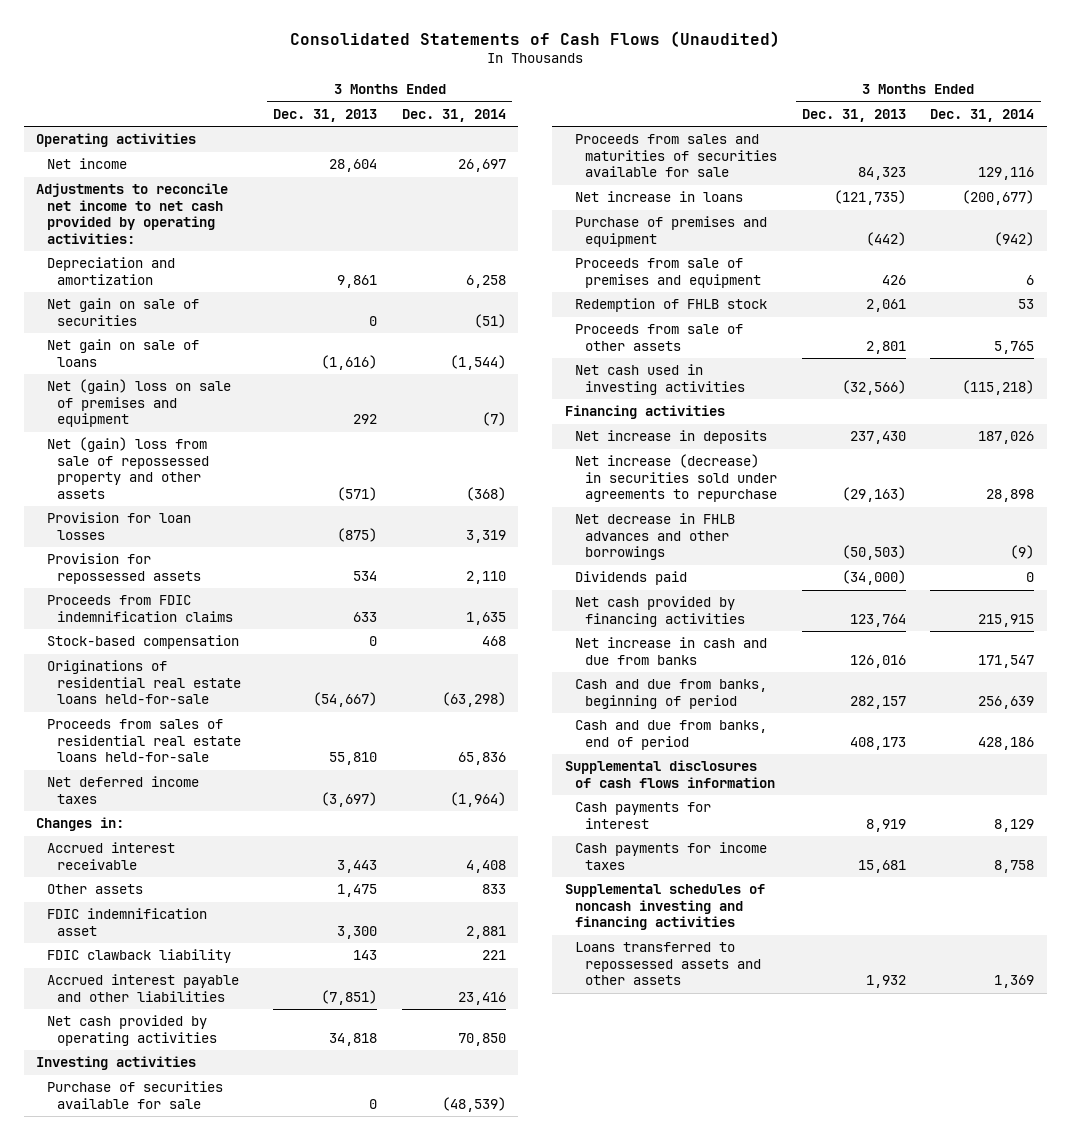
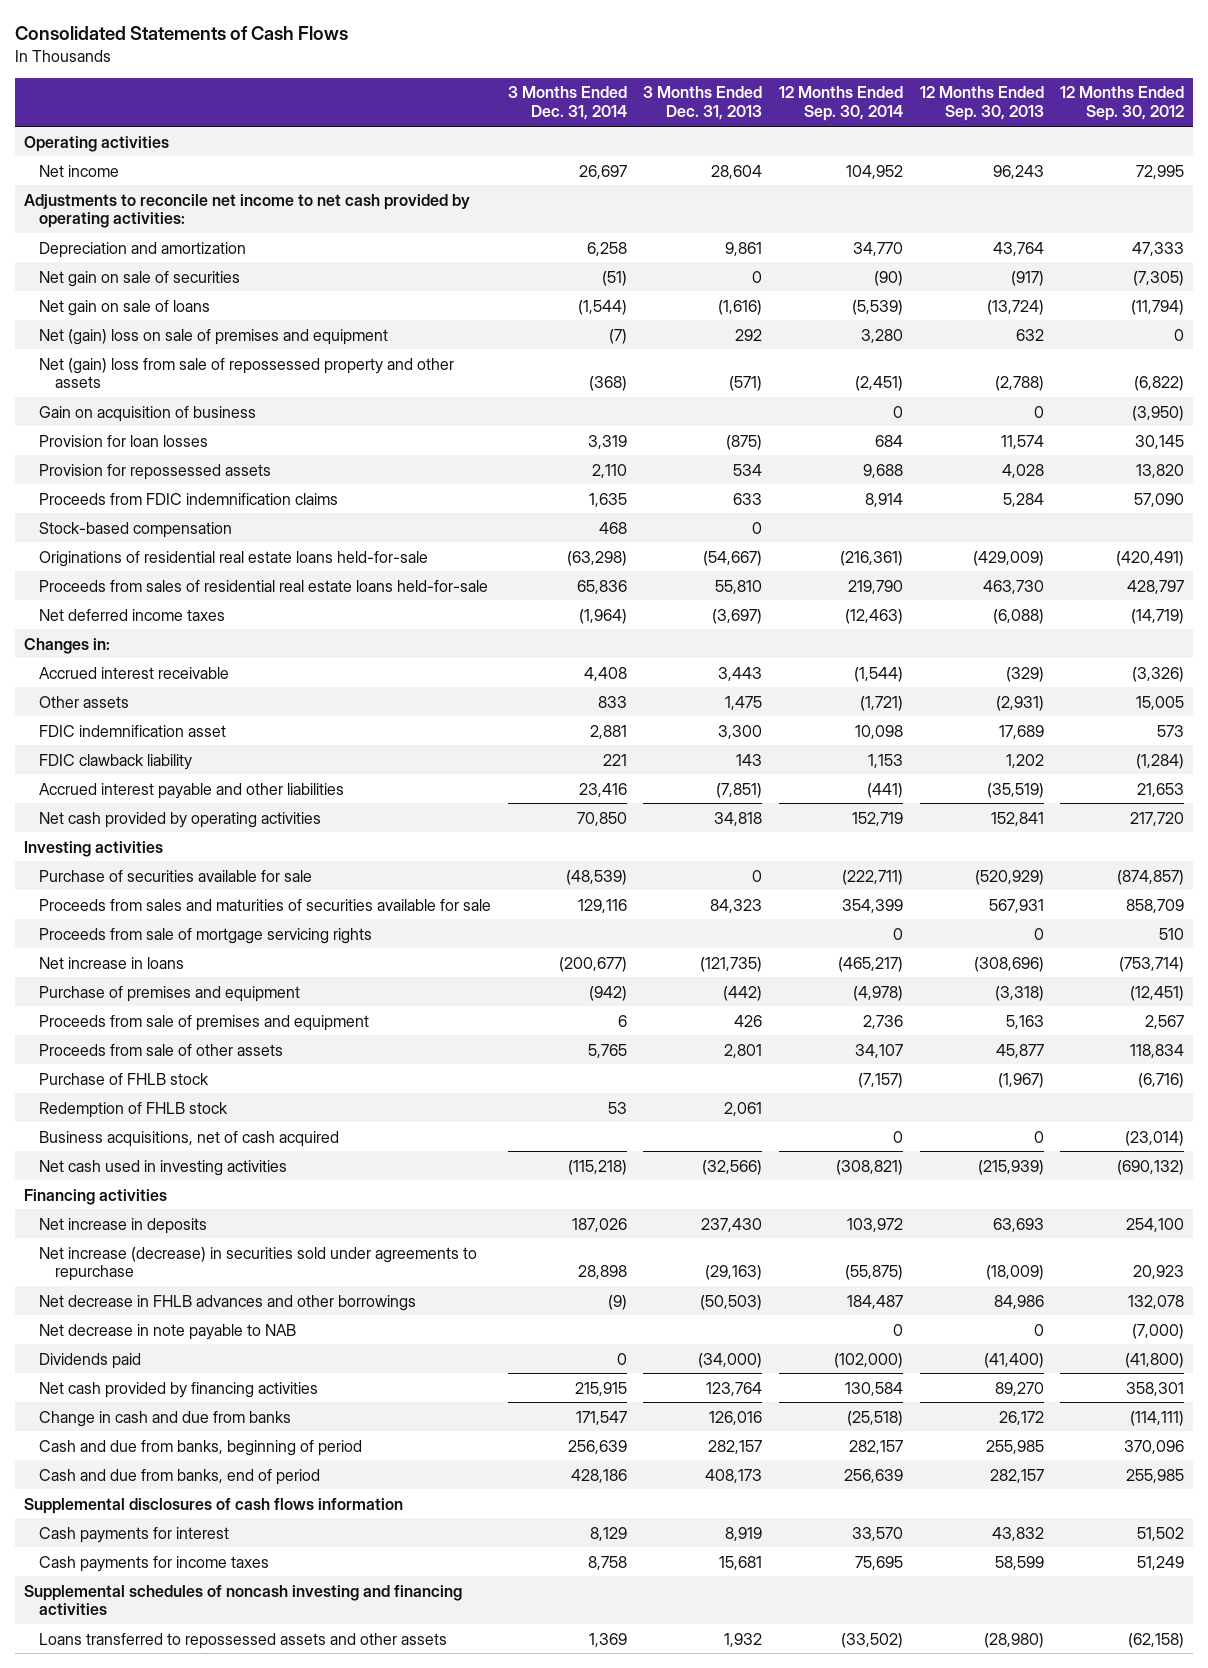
[290,30,781,47] Consolidated Statements of Cash Flows (Unaudited) -> [15,26,349,41] Consolidated Statements of Cash Flows
none -> [779,86,904,122] 12 Months Ended Sep. 30, 2014
none -> [919,86,1044,122] 12 Months Ended Sep. 30, 2013
none -> [1060,86,1185,122] 12 Months Ended Sep. 30, 2012
none -> [39,405,257,422] Gain on acquisition of business
none -> [39,927,373,944] Proceeds from sale of mortgage servicing rights
none -> [39,1072,210,1085] Purchase of FHLB stock
[574,298,767,313] Redemption of FHLB stock -> [39,1101,229,1118] Redemption of FHLB stock
none -> [39,1130,340,1147] Business acquisitions, net of cash acquired
none -> [39,1323,297,1340] Net decrease in note payable to NAB
[574,637,767,665] Net increase in cash and due from banks -> [39,1410,292,1427] Change in cash and due from banks

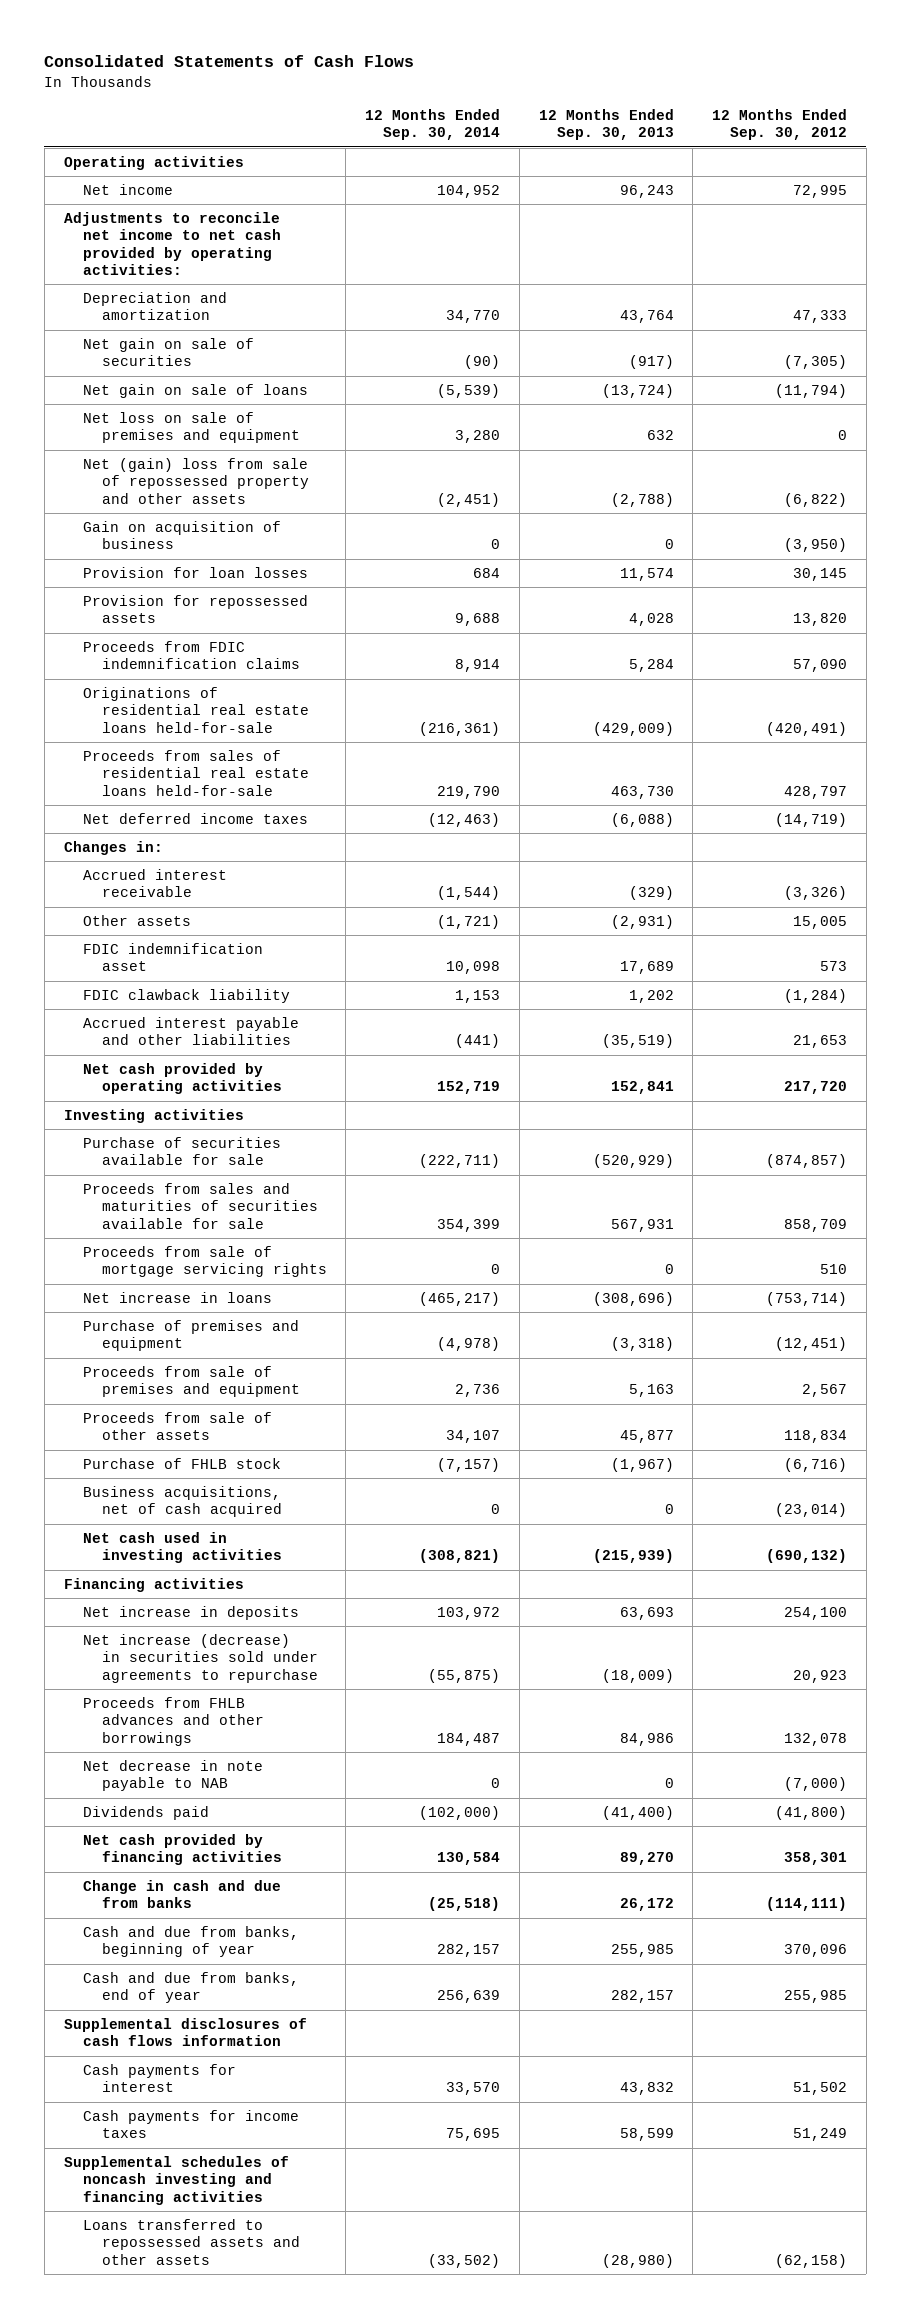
[507,86,627,121] 3 Months Ended Dec. 31, 2014 -> none
[643,86,763,121] 3 Months Ended Dec. 31, 2013 -> none
[39,328,389,345] Net (gain) loss on sale of premises and equipment -> [82,411,300,444] Net loss on sale of premises and equipment
[39,521,233,538] Stock-based compensation -> none
[39,1101,229,1118] Redemption of FHLB stock -> none
[39,1294,417,1311] Net decrease in FHLB advances and other borrowings -> [82,1696,264,1746] Proceeds from FHLB advances and other borrowings
[39,1439,363,1456] Cash and due from banks, beginning of period -> [82,1925,299,1958] Cash and due from banks, beginning of year
[39,1468,321,1485] Cash and due from banks, end of period -> [82,1971,299,2004] Cash and due from banks, end of year

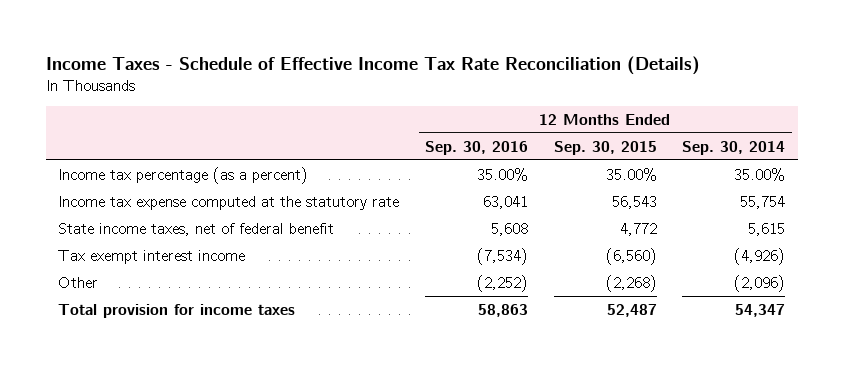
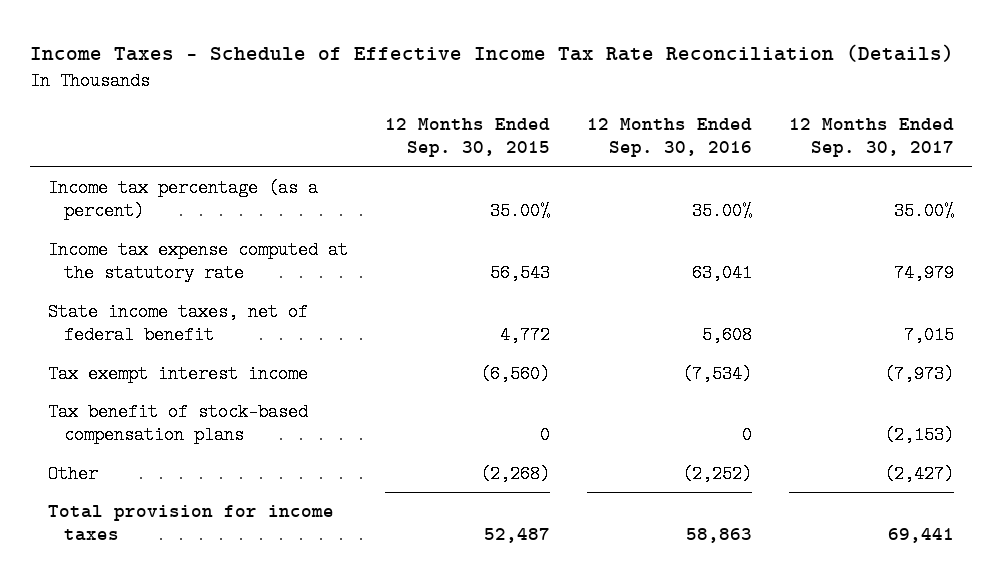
[682,140,786,155] Sep. 30, 2014 -> none
none -> [788,117,954,158] 12 Months Ended Sep. 30, 2017
none -> [48,403,309,445] Tax benefit of stock-based compensation plans

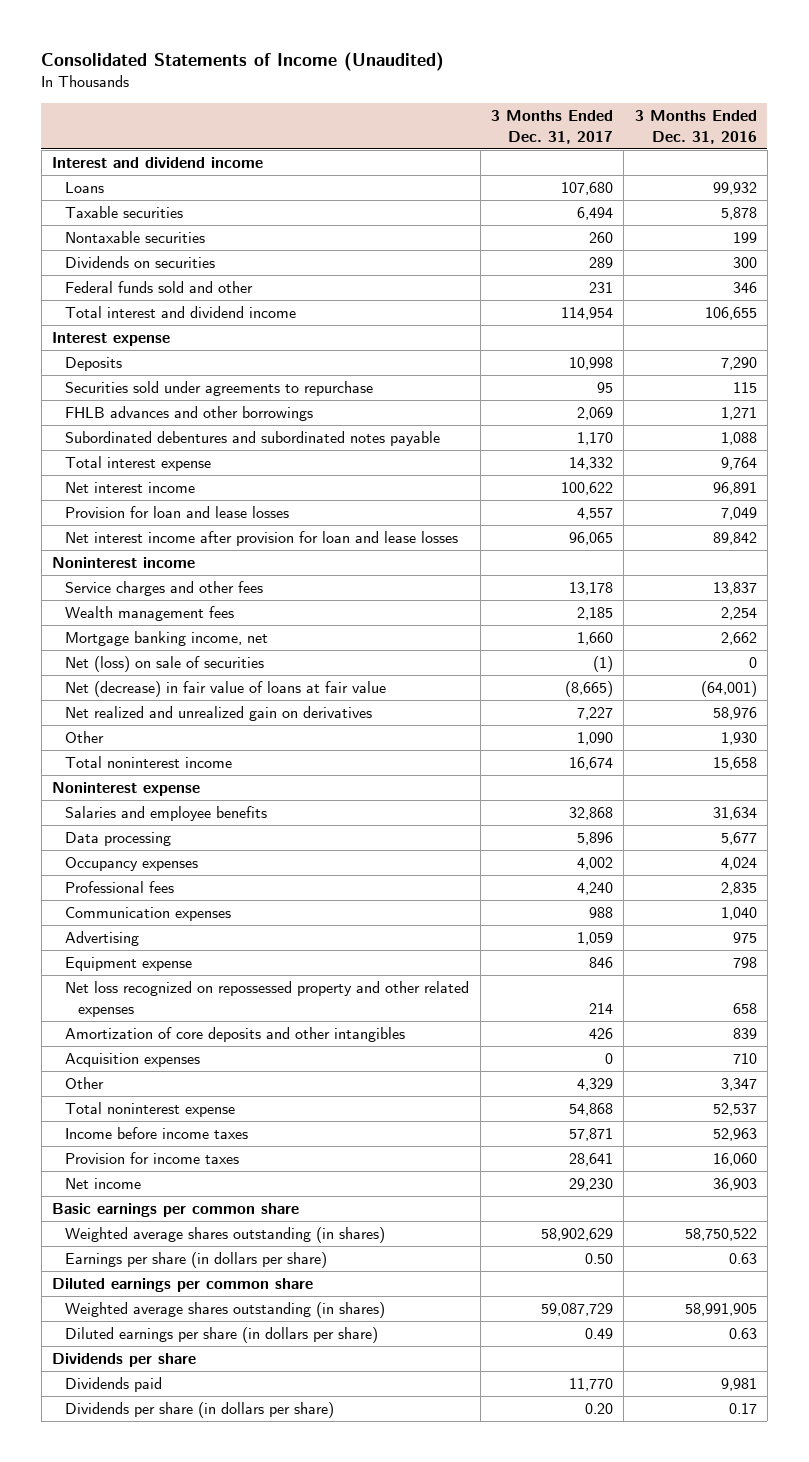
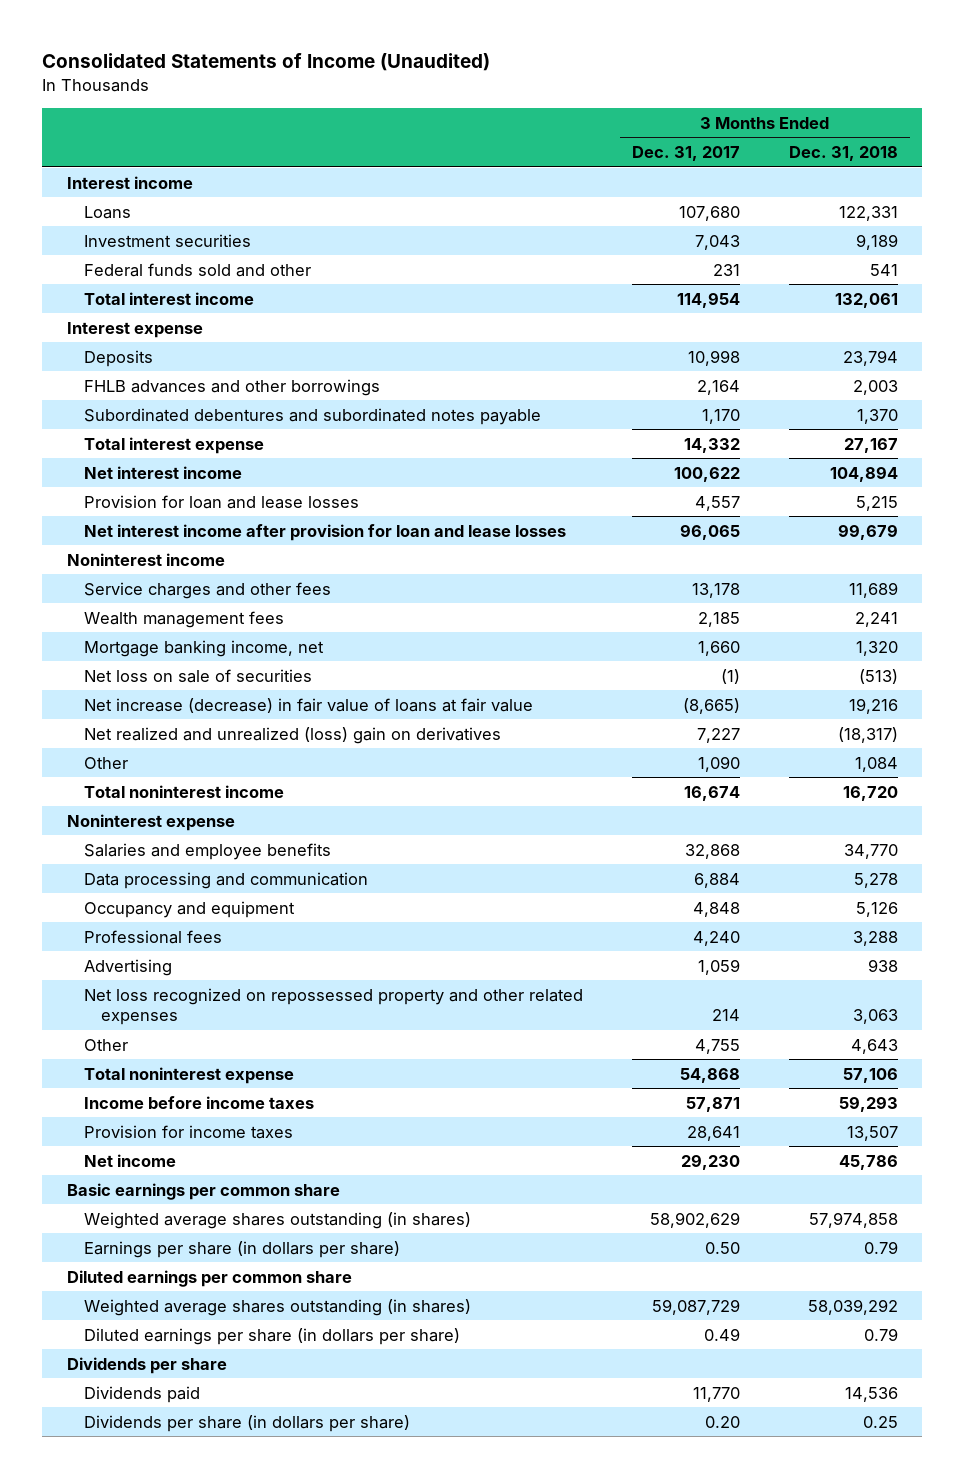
[634,110,757,144] 3 Months Ended Dec. 31, 2016 -> none
none -> [788,146,898,162] Dec. 31, 2018
[52,157,264,169] Interest and dividend income -> [66,175,193,189] Interest income
[65,206,184,219] Taxable securities -> none
[65,231,206,244] Nontaxable securities -> none
[65,256,216,269] Dividends on securities -> [84,233,252,247] Investment securities
[588,257,613,269] 289 -> [694,234,740,250] 7,043
[65,306,297,319] Total interest and dividend income -> [84,291,255,305] Total interest income
[65,381,374,397] Securities sold under agreements to repurchase -> none
[576,407,613,421] 2,069 -> [696,379,740,395] 2,164
[65,656,265,673] Net (loss) on sale of securities -> [84,668,313,683] Net loss on sale of securities
[65,681,387,698] Net (decrease) in fair value of loans at fair value -> [84,697,534,713] Net increase (decrease) in fair value of loans at fair value
[65,706,373,722] Net realized and unrealized gain on derivatives -> [84,726,502,744] Net realized and unrealized (loss) gain on derivatives
[65,832,172,847] Data processing -> [84,871,369,889] Data processing and communication
[576,832,613,846] 5,896 -> [693,872,740,888] 6,884
[65,857,199,872] Occupancy expenses -> [84,900,296,918] Occupancy and equipment
[576,857,613,871] 4,002 -> [692,901,740,917] 4,848
[65,907,232,922] Communication expenses -> none
[65,957,193,972] Equipment expense -> none
[65,1027,406,1043] Amortization of core deposits and other intangibles -> none
[65,1053,201,1068] Acquisition expenses -> none
[576,1078,613,1092] 4,329 -> [694,1038,740,1054] 4,755

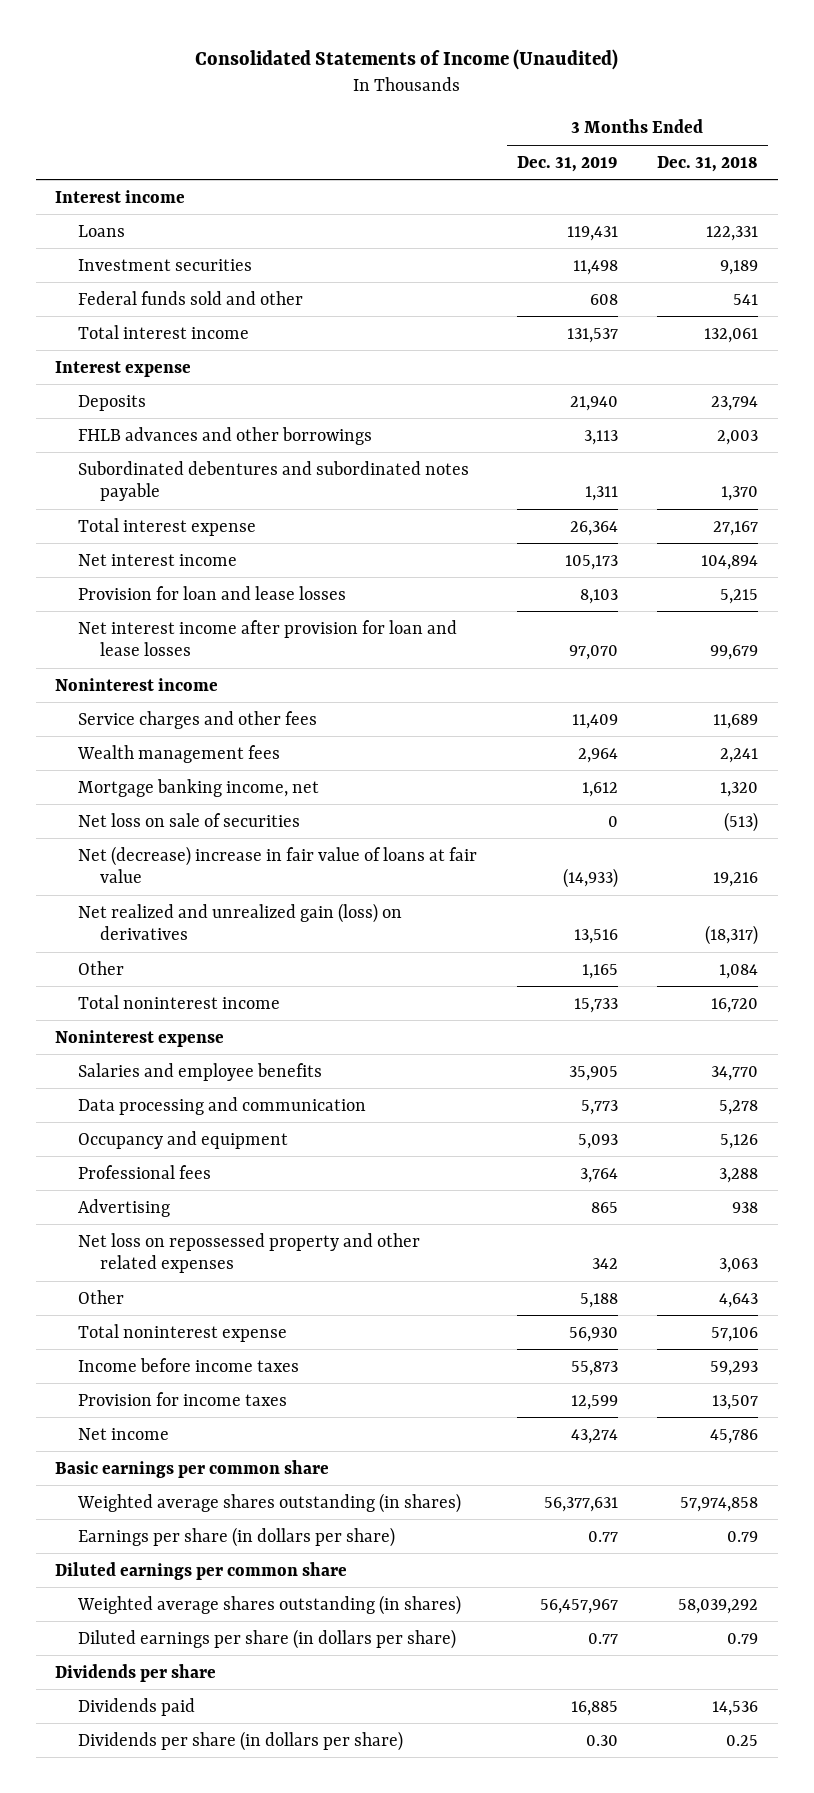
[631,146,740,162] Dec. 31, 2017 -> none
none -> [516,155,618,172] Dec. 31, 2019
[84,697,534,713] Net increase (decrease) in fair value of loans at fair value -> [77,845,477,884] Net (decrease) increase in fair value of loans at fair value
[84,726,502,744] Net realized and unrealized (loss) gain on derivatives -> [77,902,402,941] Net realized and unrealized gain (loss) on derivatives
[84,987,584,1026] Net loss recognized on repossessed property and other related expenses -> [77,1232,420,1274] Net loss on repossessed property and other related expenses

